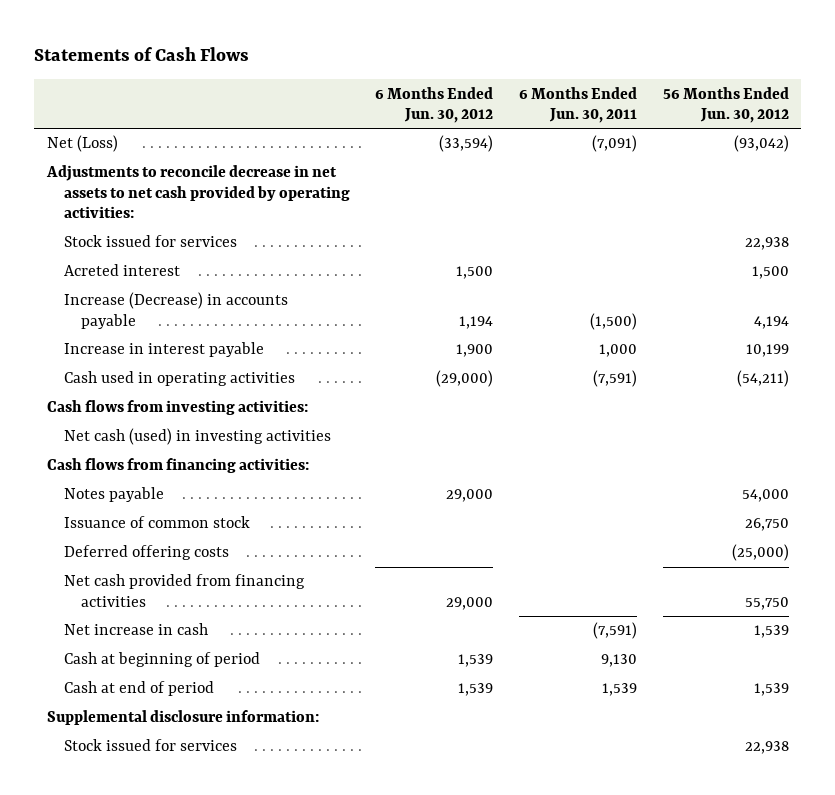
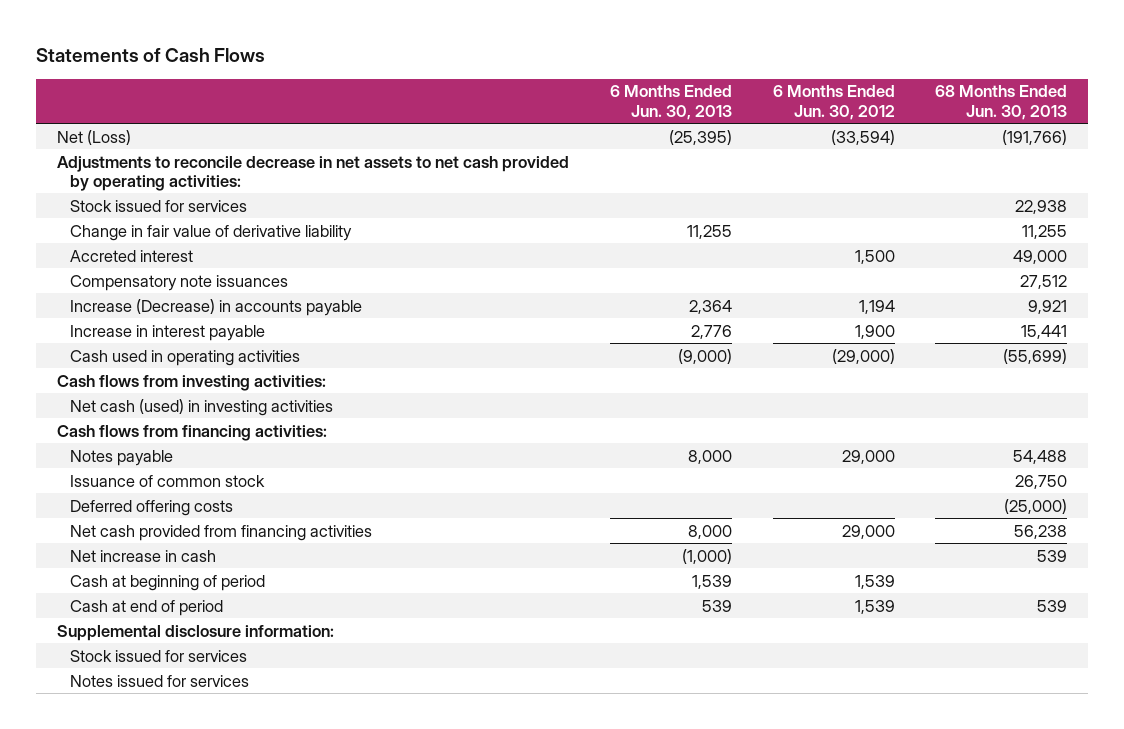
[518,86,637,124] 6 Months Ended Jun. 30, 2011 -> none
[662,86,789,124] 56 Months Ended Jun. 30, 2012 -> none
none -> [609,85,732,120] 6 Months Ended Jun. 30, 2013
none -> [935,85,1068,120] 68 Months Ended Jun. 30, 2013
[63,264,180,277] Acreted interest -> none
none -> [69,224,352,241] Change in fair value of derivative liability
none -> [69,249,193,262] Accreted interest
none -> [69,274,288,291] Compensatory note issuances
none -> [69,674,249,687] Notes issued for services

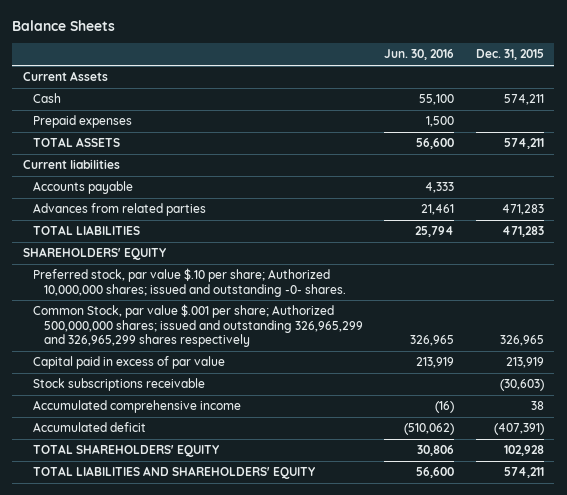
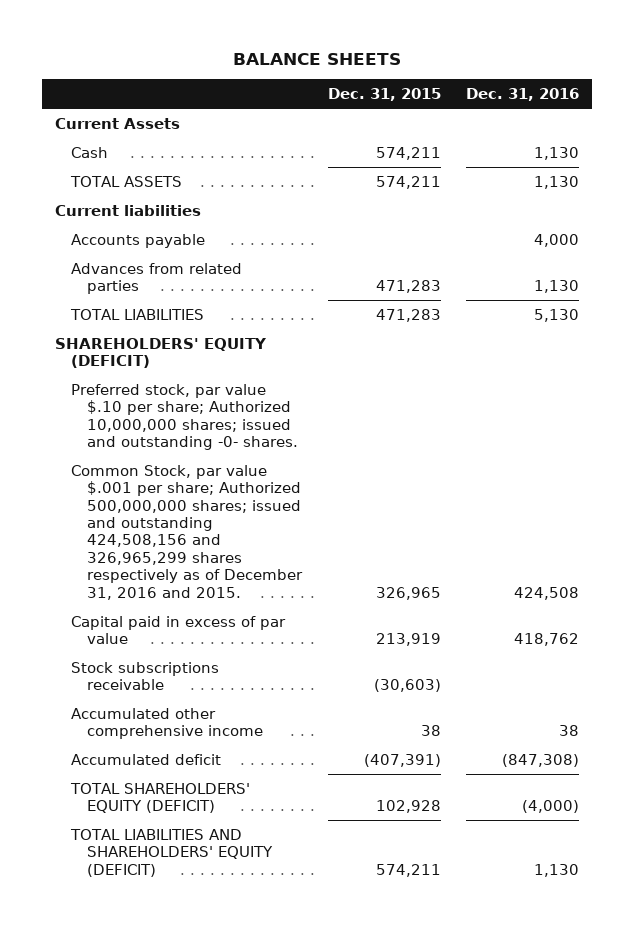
[12,20,116,32] Balance Sheets -> [233,52,402,65] BALANCE SHEETS
[384,49,455,61] Jun. 30, 2016 -> none
none -> [466,88,580,102] Dec. 31, 2016
[33,115,133,129] Prepaid expenses -> none
[23,247,167,261] SHAREHOLDERS' EQUITY -> [54,337,267,369] SHAREHOLDERS' EQUITY (DEFICIT)
[33,304,363,348] Common Stock, par value $.001 per share; Authorized 500,000,000 shares; issued and outstanding 326,965,299 and 326,965,299 shares respectively -> [70,464,304,600] Common Stock, par value $.001 per share; Authorized 500,000,000 shares; issued and outstanding 424,508,156 and 326,965,299 shares respectively as of December 31, 2016 and 2015.
[33,400,242,414] Accumulated comprehensive income -> [70,707,264,740] Accumulated other comprehensive income
[33,444,220,458] TOTAL SHAREHOLDERS' EQUITY -> [69,782,250,814] TOTAL SHAREHOLDERS' EQUITY (DEFICIT)
[33,466,316,480] TOTAL LIABILITIES AND SHAREHOLDERS' EQUITY -> [69,828,274,877] TOTAL LIABILITIES AND SHAREHOLDERS' EQUITY (DEFICIT)

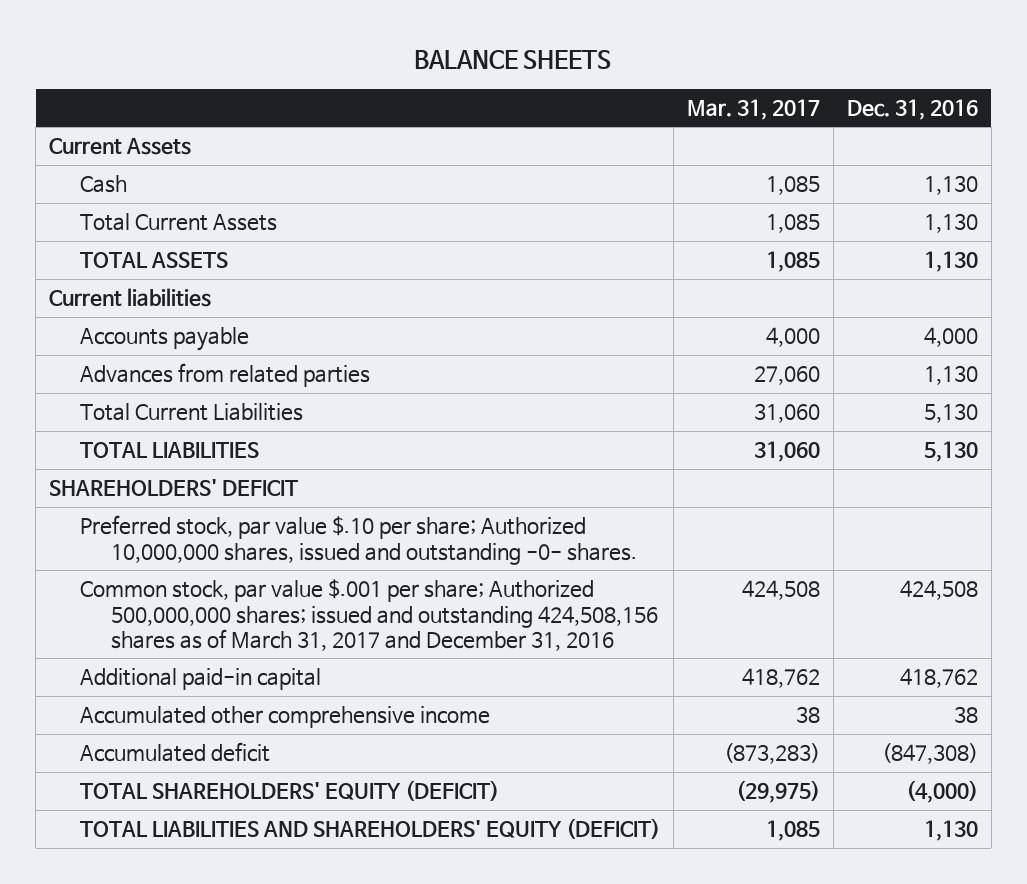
[327,88,441,102] Dec. 31, 2015 -> none
none -> [686,99,820,121] Mar. 31, 2017
none -> [80,213,278,232] Total Current Assets
none -> [80,403,304,422] Total Current Liabilities
[70,661,219,691] Stock subscriptions receivable -> none
[54,337,267,369] SHAREHOLDERS' EQUITY (DEFICIT) -> [49,479,299,497] SHAREHOLDERS' DEFICIT
[70,383,299,450] Preferred stock, par value $.10 per share; Authorized 10,000,000 shares; issued and outstanding -0- shares. -> [80,515,638,565] Preferred stock, par value $.10 per share; Authorized 10,000,000 shares, issued and outstanding -0- shares.
[70,464,304,600] Common Stock, par value $.001 per share; Authorized 500,000,000 shares; issued and outstanding 424,508,156 and 326,965,299 shares respectively as of December 31, 2016 and 2015. -> [80,579,659,651] Common stock, par value $.001 per share; Authorized 500,000,000 shares; issued and outstanding 424,508,156 shares as of March 31, 2017 and December 31, 2016
[70,615,286,645] Capital paid in excess of par value -> [80,668,322,691] Additional paid-in capital

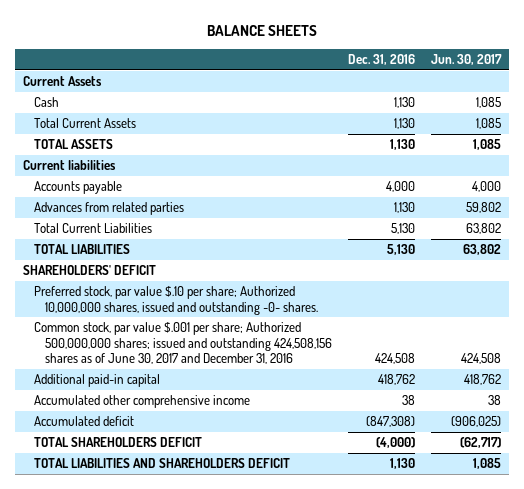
[686,99,820,121] Mar. 31, 2017 -> none
none -> [430,54,502,66] Jun. 30, 2017
[80,579,659,651] Common stock, par value $.001 per share; Authorized 500,000,000 shares; issued and outstanding 424,508,156 shares as of March 31, 2017 and December 31, 2016 -> [34,322,333,364] Common stock, par value $.001 per share; Authorized 500,000,000 shares; issued and outstanding 424,508,156 shares as of June 30, 2017 and December 31, 2016
[80,780,500,802] TOTAL SHAREHOLDERS' EQUITY (DEFICIT) -> [34,437,203,448] TOTAL SHAREHOLDERS DEFICIT
[80,818,661,840] TOTAL LIABILITIES AND SHAREHOLDERS' EQUITY (DEFICIT) -> [34,458,291,469] TOTAL LIABILITIES AND SHAREHOLDERS DEFICIT

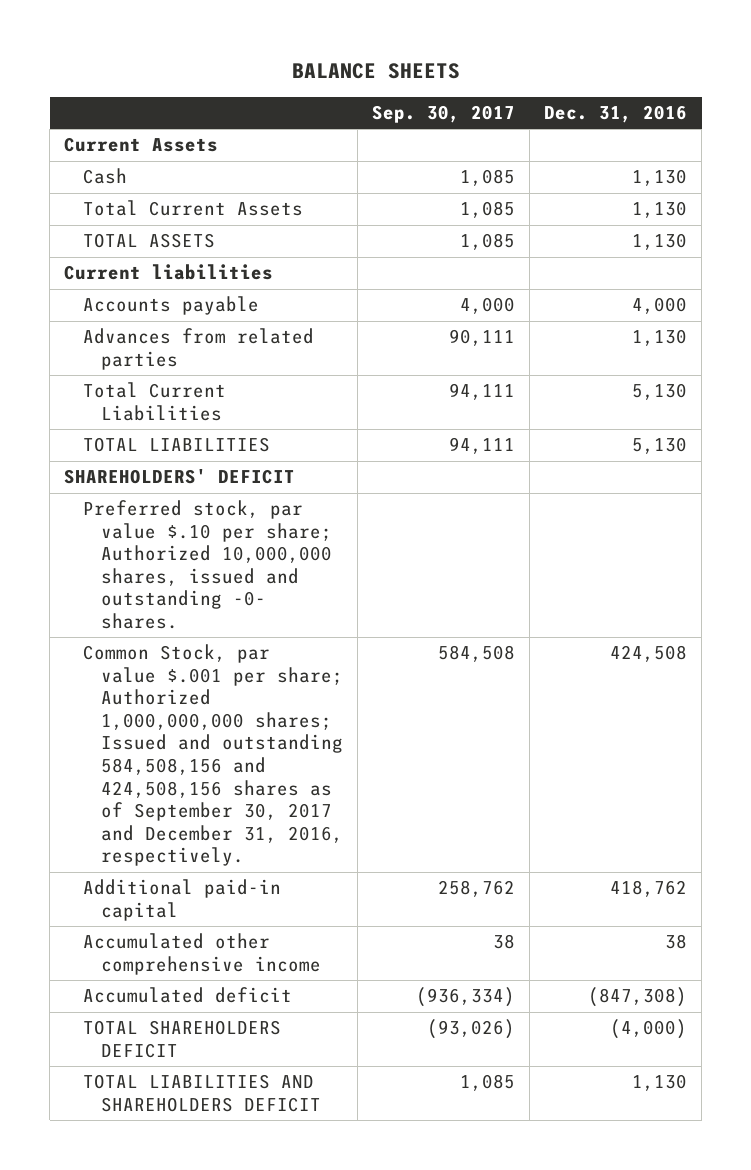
[430,54,502,66] Jun. 30, 2017 -> none
none -> [372,104,516,123] Sep. 30, 2017
[34,322,333,364] Common stock, par value $.001 per share; Authorized 500,000,000 shares; issued and outstanding 424,508,156 shares as of June 30, 2017 and December 31, 2016 -> [82,644,344,867] Common Stock, par value $.001 per share; Authorized 1,000,000,000 shares; Issued and outstanding 584,508,156 and 424,508,156 shares as of September 30, 2017 and December 31, 2016, respectively.

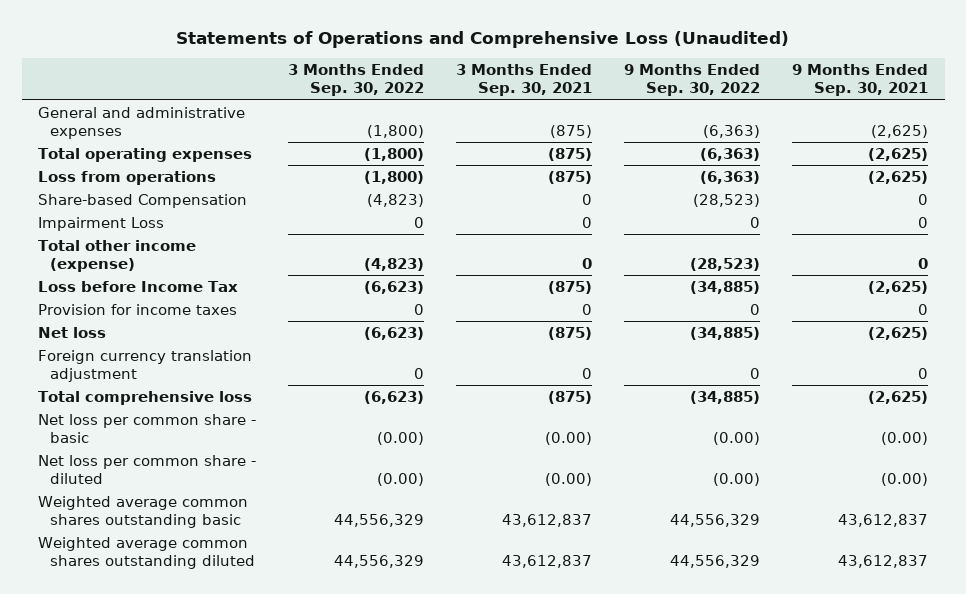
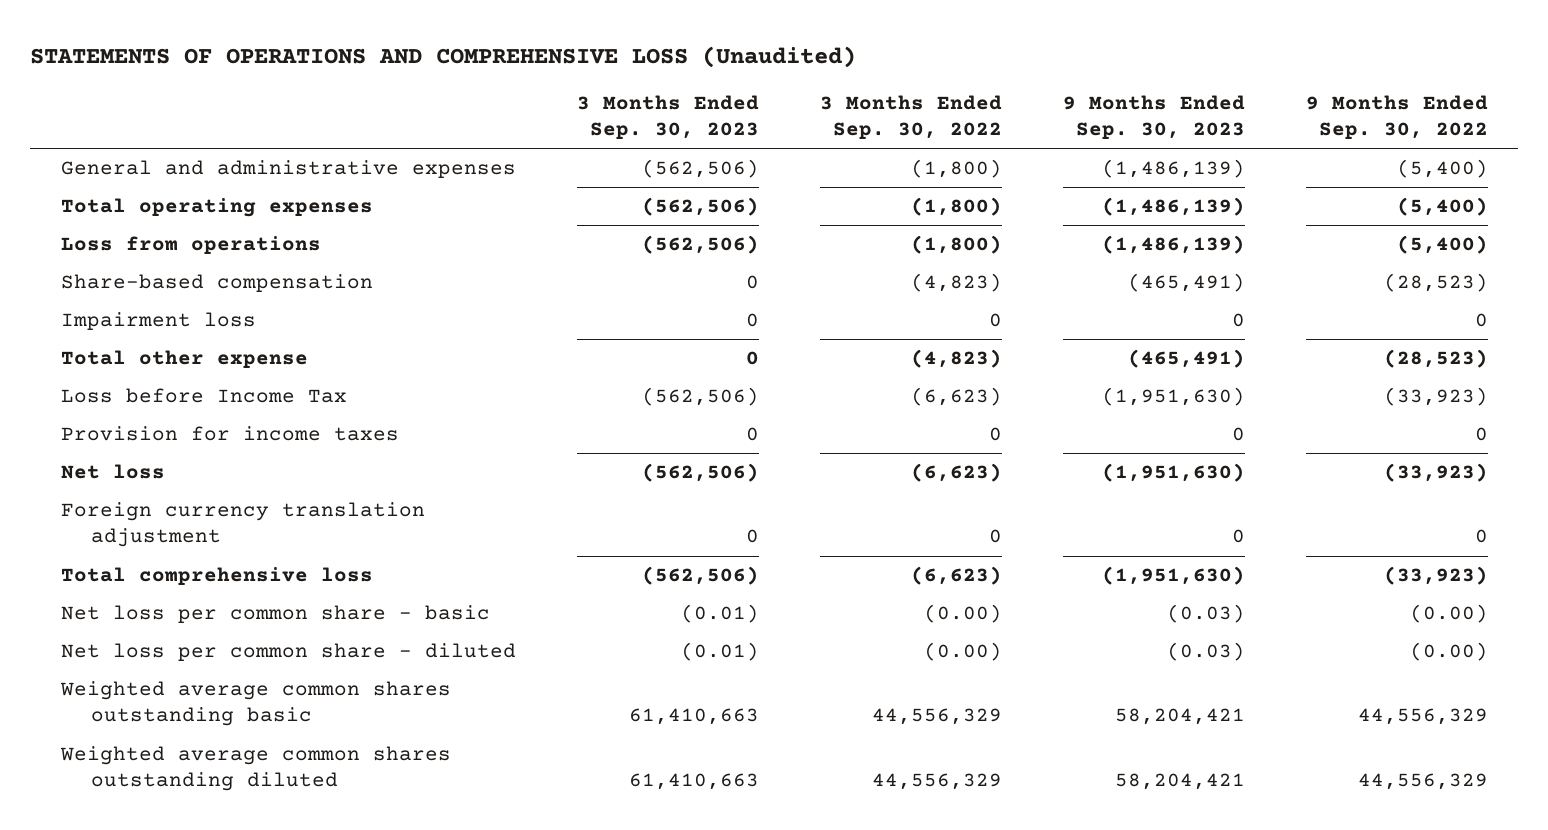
[176,30,790,48] Statements of Operations and Comprehensive Loss (Unaudited) -> [30,45,857,68] STATEMENTS OF OPERATIONS AND COMPREHENSIVE LOSS (Unaudited)
[456,64,593,97] 3 Months Ended Sep. 30, 2021 -> none
[792,64,929,97] 9 Months Ended Sep. 30, 2021 -> none
none -> [576,95,759,140] 3 Months Ended Sep. 30, 2023
none -> [1062,95,1245,140] 9 Months Ended Sep. 30, 2023
[703,124,761,138] (6,363) -> [1396,159,1488,179] (5,400)
[700,147,761,161] (6,363) -> [1396,197,1488,217] (5,400)
[700,170,761,184] (6,363) -> [1396,235,1488,255] (5,400)
[37,193,247,208] Share-based Compensation -> [60,274,373,293] Share-based compensation
[37,216,164,231] Impairment Loss -> [60,312,256,331] Impairment loss
[37,239,196,272] Total other income (expense) -> [60,350,308,369] Total other expense
[690,280,761,294] (34,885) -> [1383,387,1488,407] (33,923)
[690,326,761,340] (34,885) -> [1383,463,1488,483] (33,923)
[690,390,761,404] (34,885) -> [1383,566,1488,586] (33,923)

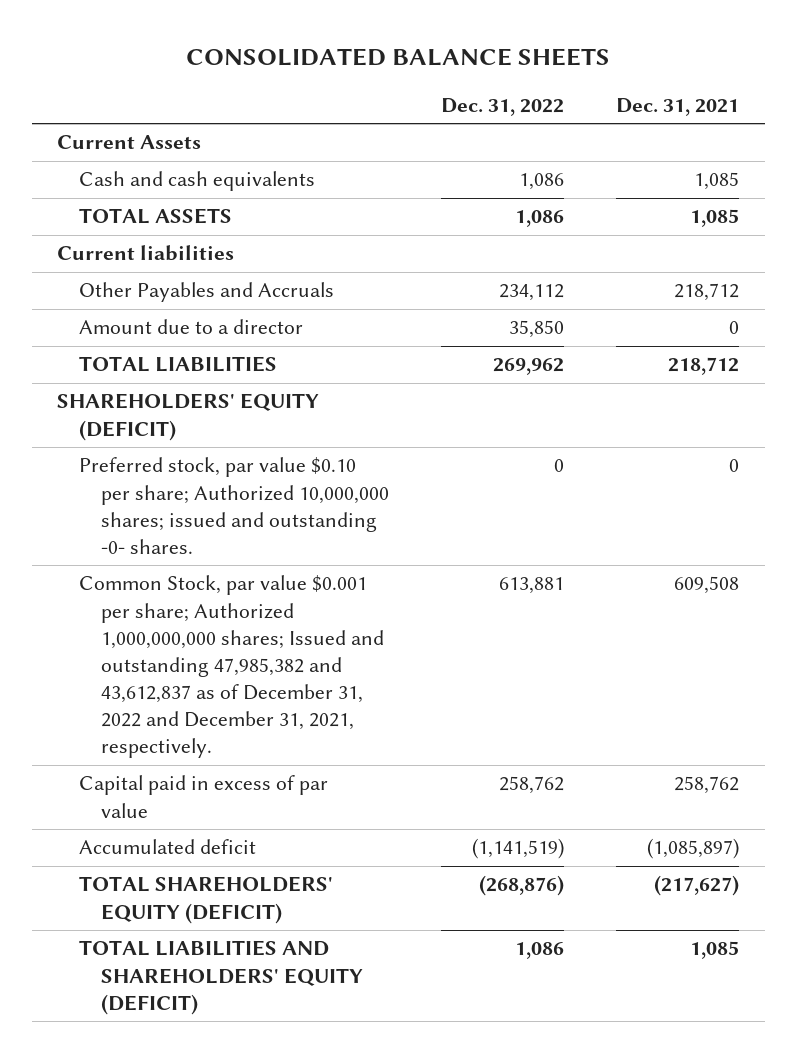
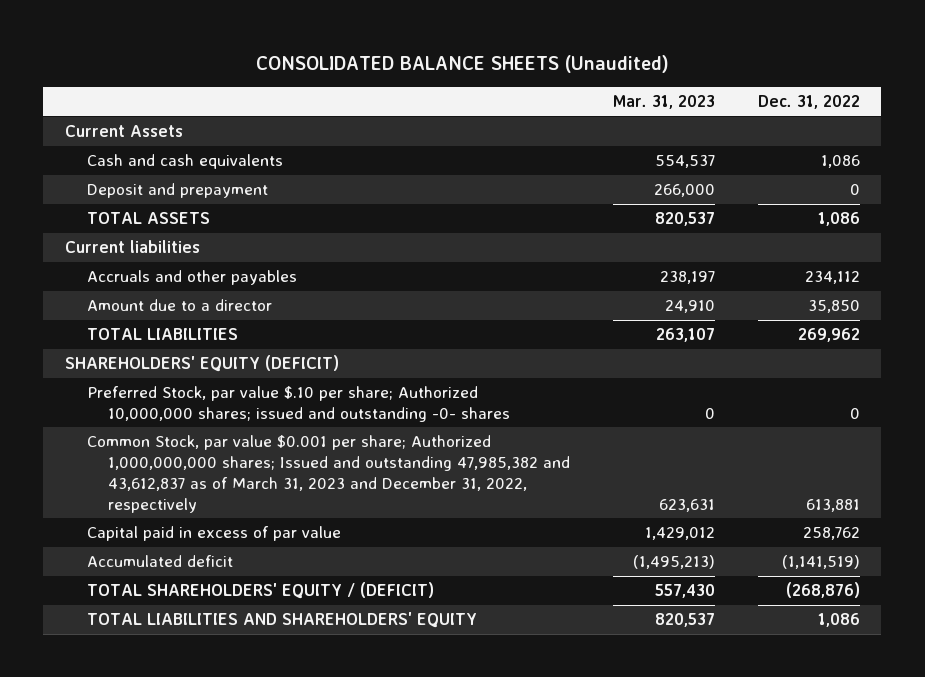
[186,48,611,67] CONSOLIDATED BALANCE SHEETS -> [256,55,670,74] CONSOLIDATED BALANCE SHEETS (Unaudited)
[615,98,739,117] Dec. 31, 2021 -> none
none -> [613,95,716,110] Mar. 31, 2023
none -> [86,183,268,199] Deposit and prepayment
[79,282,335,303] Other Payables and Accruals -> [86,270,297,286] Accruals and other payables
[79,457,390,554] Preferred stock, par value $0.10 per share; Authorized 10,000,000 shares; issued and outstanding -0- shares. -> [86,386,511,423] Preferred Stock, par value $.10 per share; Authorized 10,000,000 shares; issued and outstanding -0- shares
[79,575,385,759] Common Stock, par value $0.001 per share; Authorized 1,000,000,000 shares; Issued and outstanding 47,985,382 and 43,612,837 as of December 31, 2022 and December 31, 2021, respectively. -> [86,435,571,513] Common Stock, par value $0.001 per share; Authorized 1,000,000,000 shares; Issued and outstanding 47,985,382 and 43,612,837 as of March 31, 2023 and December 31, 2022, respectively
[79,876,334,924] TOTAL SHAREHOLDERS' EQUITY (DEFICIT) -> [86,582,434,600] TOTAL SHAREHOLDERS' EQUITY / (DEFICIT)
[79,940,364,1015] TOTAL LIABILITIES AND SHAREHOLDERS' EQUITY (DEFICIT) -> [86,612,477,629] TOTAL LIABILITIES AND SHAREHOLDERS' EQUITY

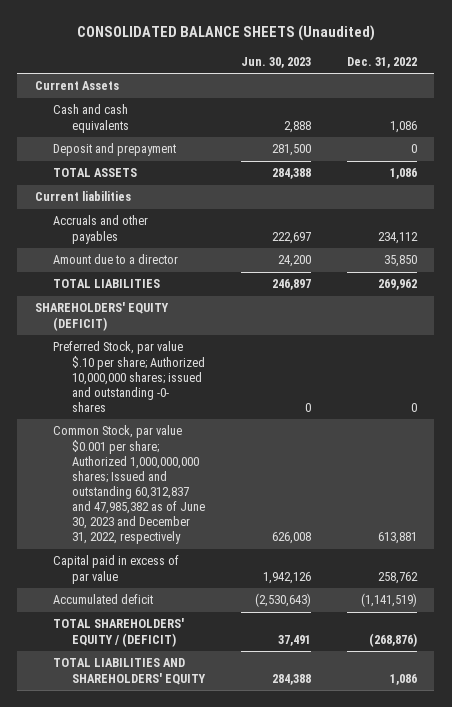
[613,95,716,110] Mar. 31, 2023 -> none
none -> [240,56,311,68] Jun. 30, 2023
[86,435,571,513] Common Stock, par value $0.001 per share; Authorized 1,000,000,000 shares; Issued and outstanding 47,985,382 and 43,612,837 as of March 31, 2023 and December 31, 2022, respectively -> [53,425,205,545] Common Stock, par value $0.001 per share; Authorized 1,000,000,000 shares; Issued and outstanding 60,312,837 and 47,985,382 as of June 30, 2023 and December 31, 2022, respectively

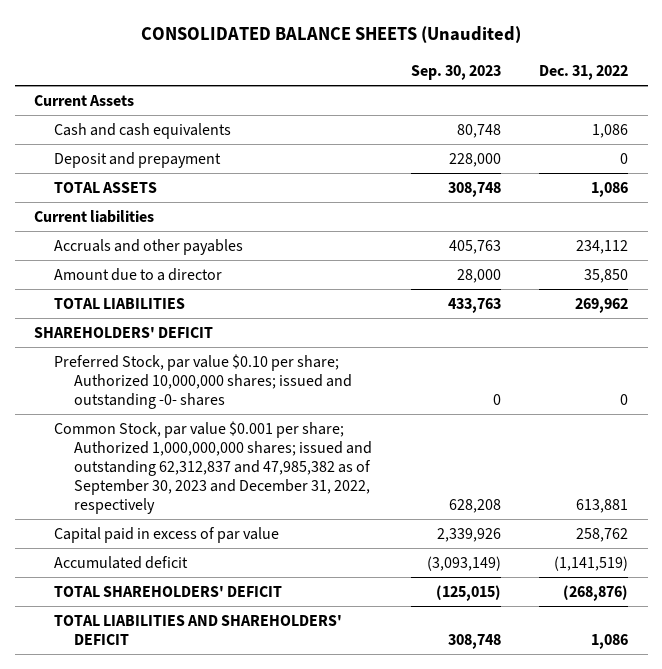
[240,56,311,68] Jun. 30, 2023 -> none
none -> [410,64,501,80] Sep. 30, 2023
[35,302,170,331] SHAREHOLDERS' EQUITY (DEFICIT) -> [33,327,213,339] SHAREHOLDERS' DEFICIT
[53,341,205,412] Preferred Stock, par value $.10 per share; Authorized 10,000,000 shares; issued and outstanding -0- shares -> [53,354,352,409] Preferred Stock, par value $0.10 per share; Authorized 10,000,000 shares; issued and outstanding -0- shares
[53,425,205,545] Common Stock, par value $0.001 per share; Authorized 1,000,000,000 shares; Issued and outstanding 60,312,837 and 47,985,382 as of June 30, 2023 and December 31, 2022, respectively -> [53,421,372,514] Common Stock, par value $0.001 per share; Authorized 1,000,000,000 shares; issued and outstanding 62,312,837 and 47,985,382 as of September 30, 2023 and December 31, 2022, respectively
[53,618,185,647] TOTAL SHAREHOLDERS' EQUITY / (DEFICIT) -> [53,586,282,598] TOTAL SHAREHOLDERS' DEFICIT
[53,658,206,685] TOTAL LIABILITIES AND SHAREHOLDERS' EQUITY -> [53,615,342,645] TOTAL LIABILITIES AND SHAREHOLDERS' DEFICIT

